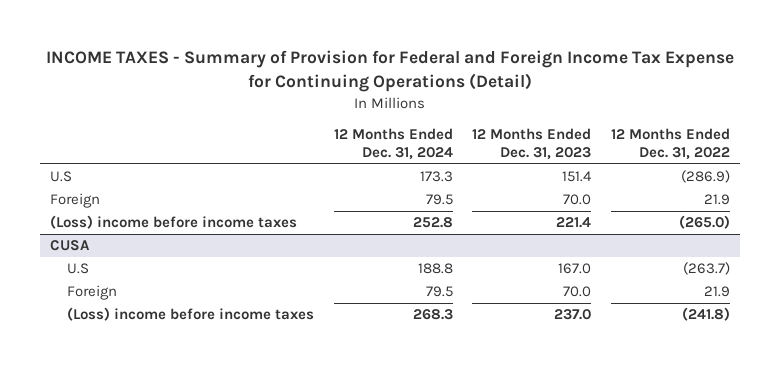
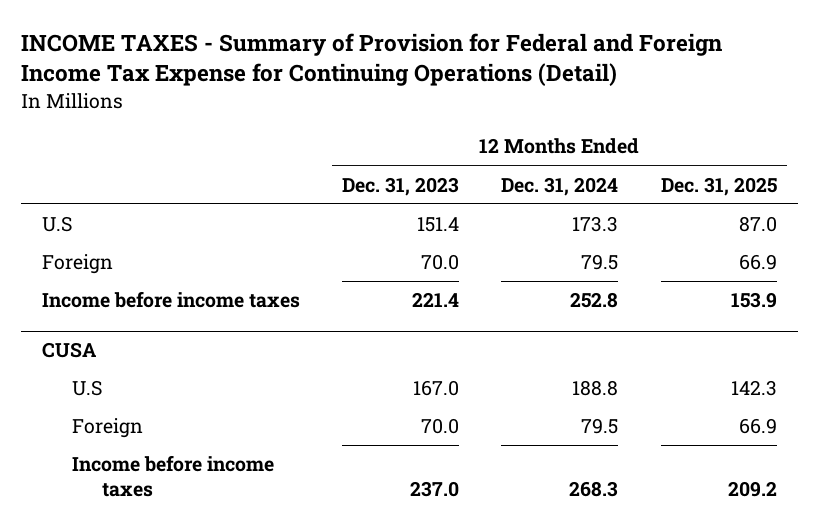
[611,127,731,161] 12 Months Ended Dec. 31, 2022 -> none
none -> [660,176,777,196] Dec. 31, 2025
[49,215,297,230] (Loss) income before income taxes -> [42,291,301,309] Income before income taxes
[67,307,315,322] (Loss) income before income taxes -> [72,455,275,497] Income before income taxes

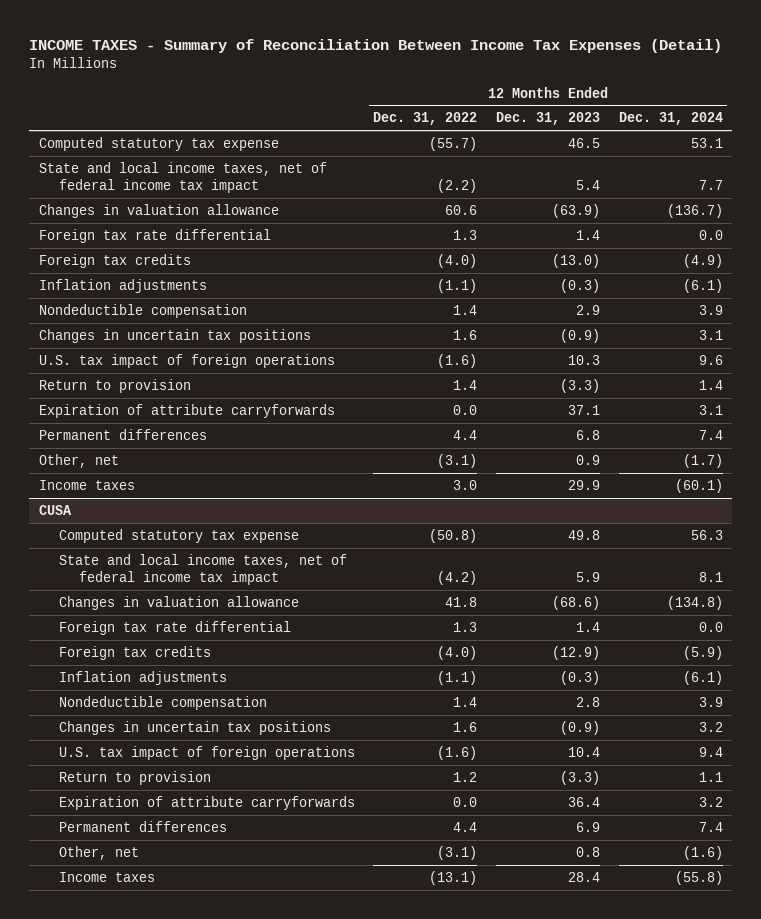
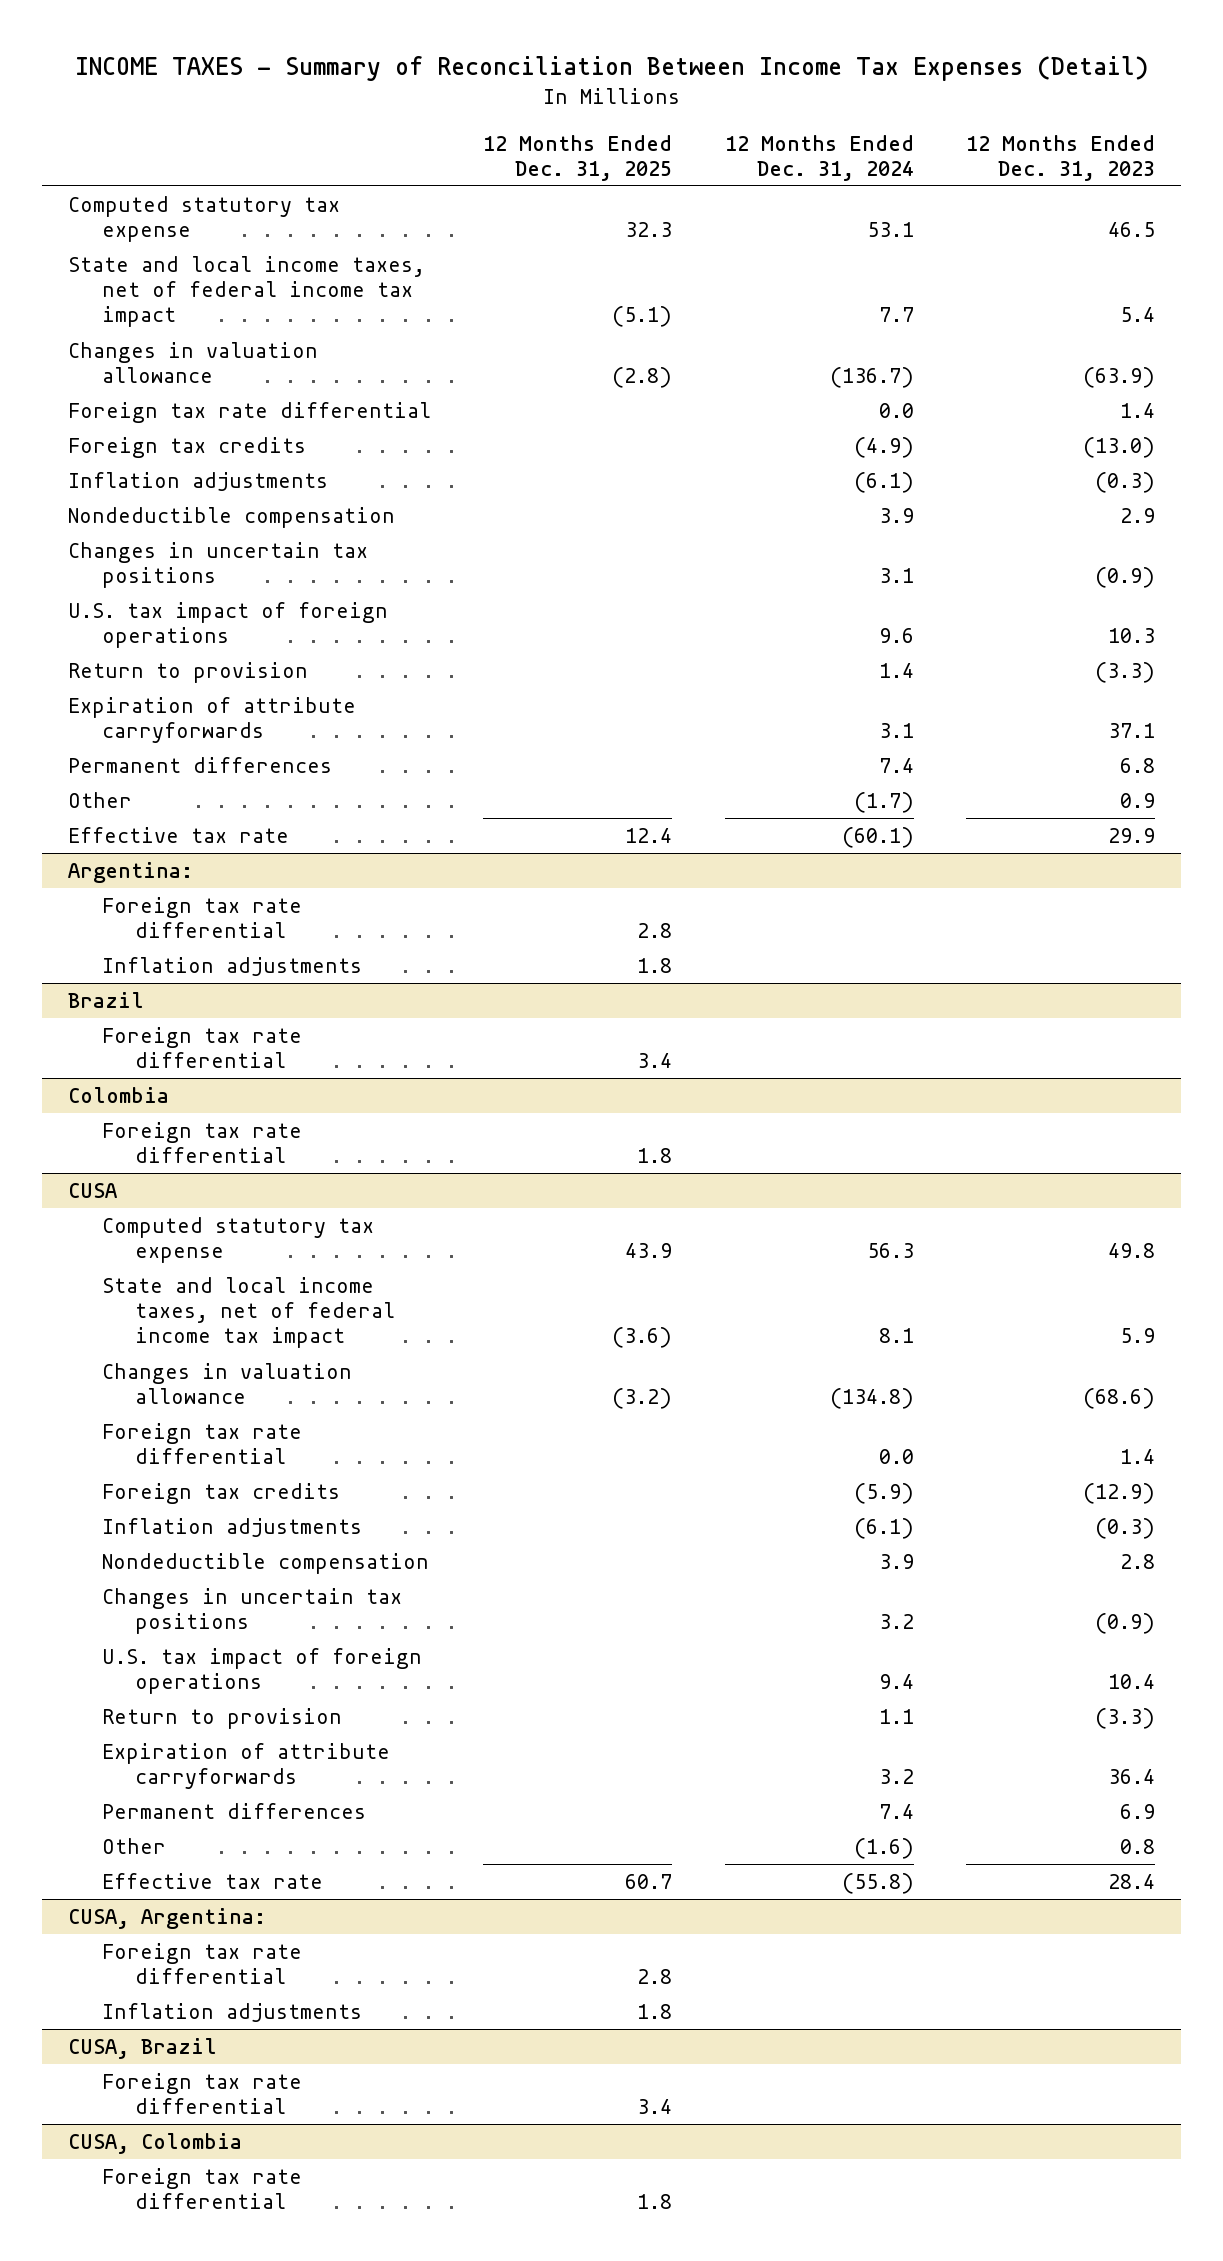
[373,112,478,126] Dec. 31, 2022 -> none
none -> [483,134,673,181] 12 Months Ended Dec. 31, 2025
[38,453,119,468] Other, net -> [68,791,133,808] Other
[38,479,135,490] Income taxes -> [68,826,290,843] Effective tax rate
none -> [68,861,194,883] Argentina:
none -> [101,896,302,939] Foreign tax rate differential
none -> [101,956,362,976] Inflation adjustments
none -> [68,991,145,1008] Brazil
none -> [101,1026,302,1069] Foreign tax rate differential
none -> [68,1086,170,1103] Colombia
none -> [101,1121,302,1164] Foreign tax rate differential
[58,845,139,860] Other, net -> [101,1837,166,1854] Other
[58,871,155,882] Income taxes -> [101,1872,323,1889] Effective tax rate
none -> [68,1907,267,1929] CUSA, Argentina:
none -> [101,1942,302,1985] Foreign tax rate differential
none -> [101,2002,362,2022] Inflation adjustments
none -> [68,2037,218,2059] CUSA, Brazil
none -> [101,2072,302,2115] Foreign tax rate differential
none -> [68,2132,243,2154] CUSA, Colombia
none -> [101,2167,302,2210] Foreign tax rate differential

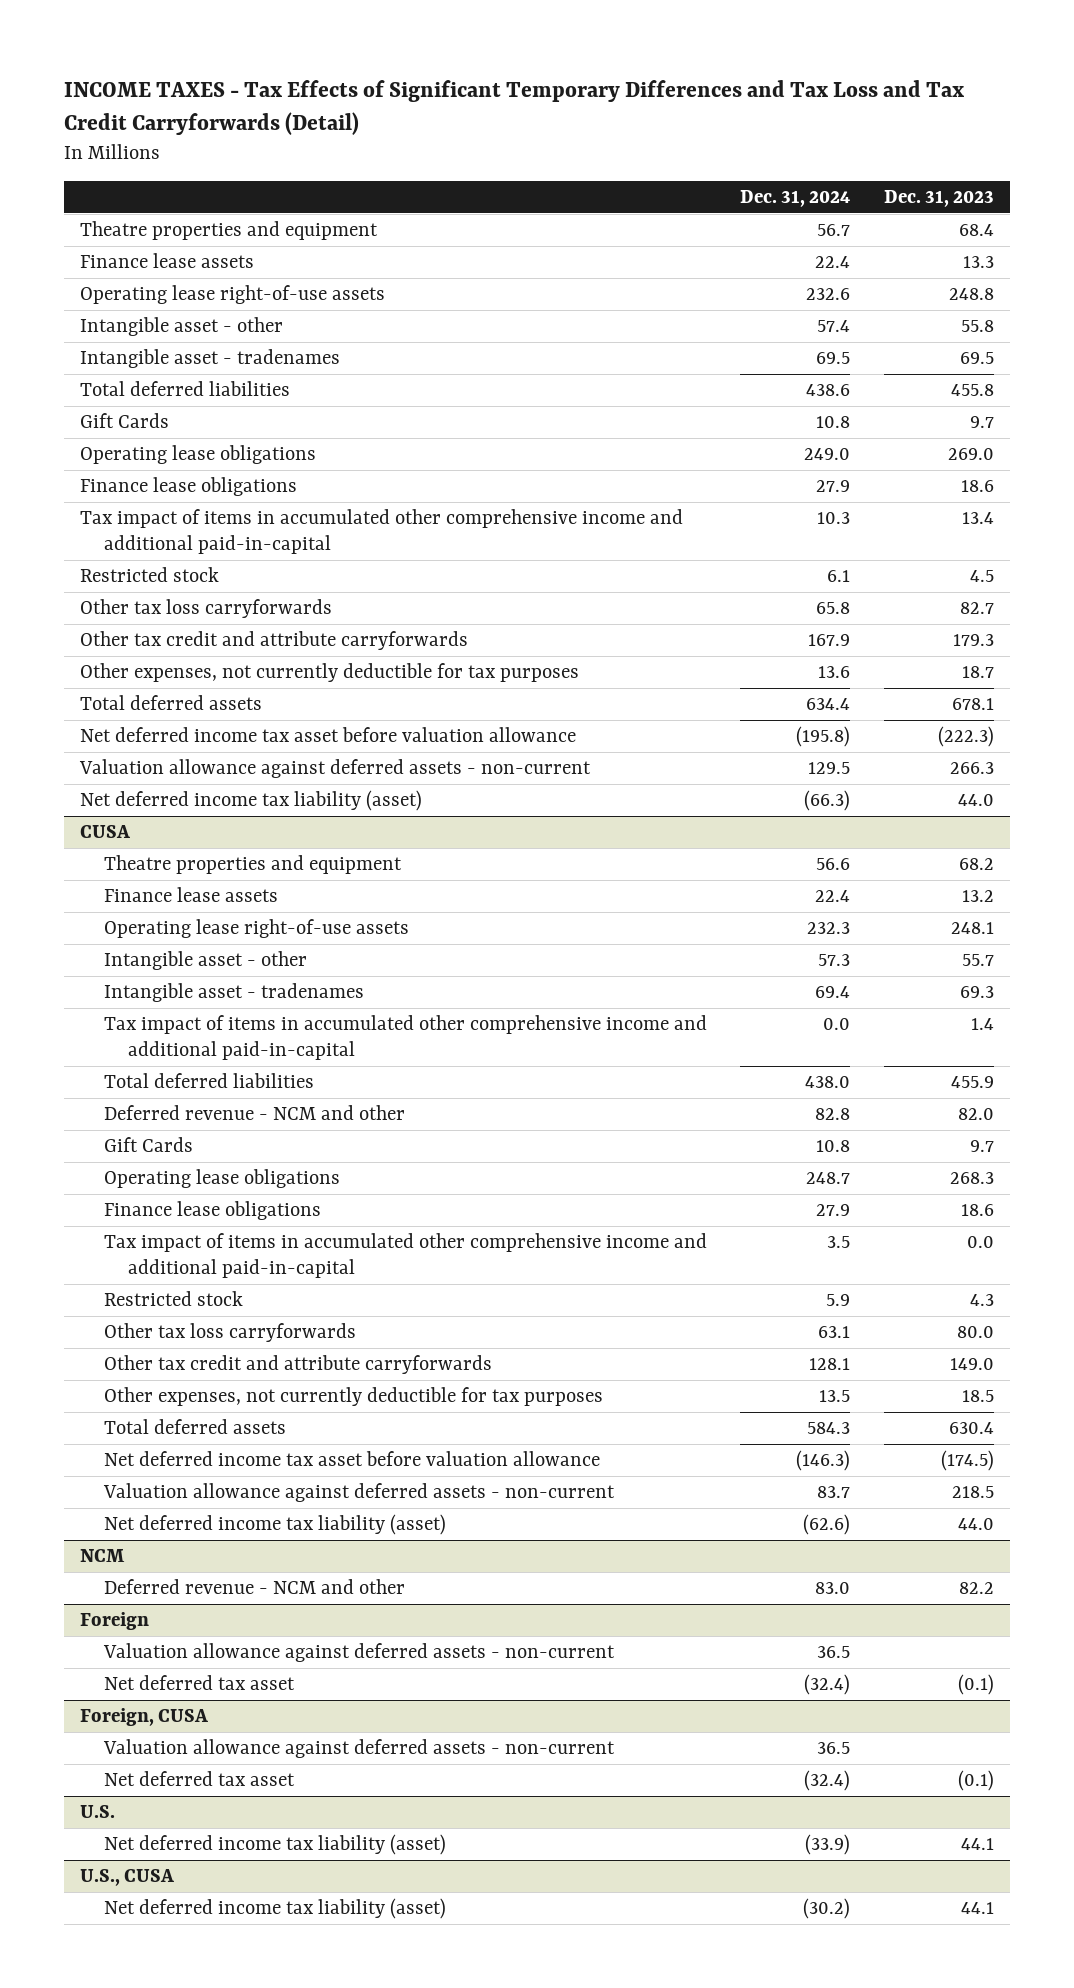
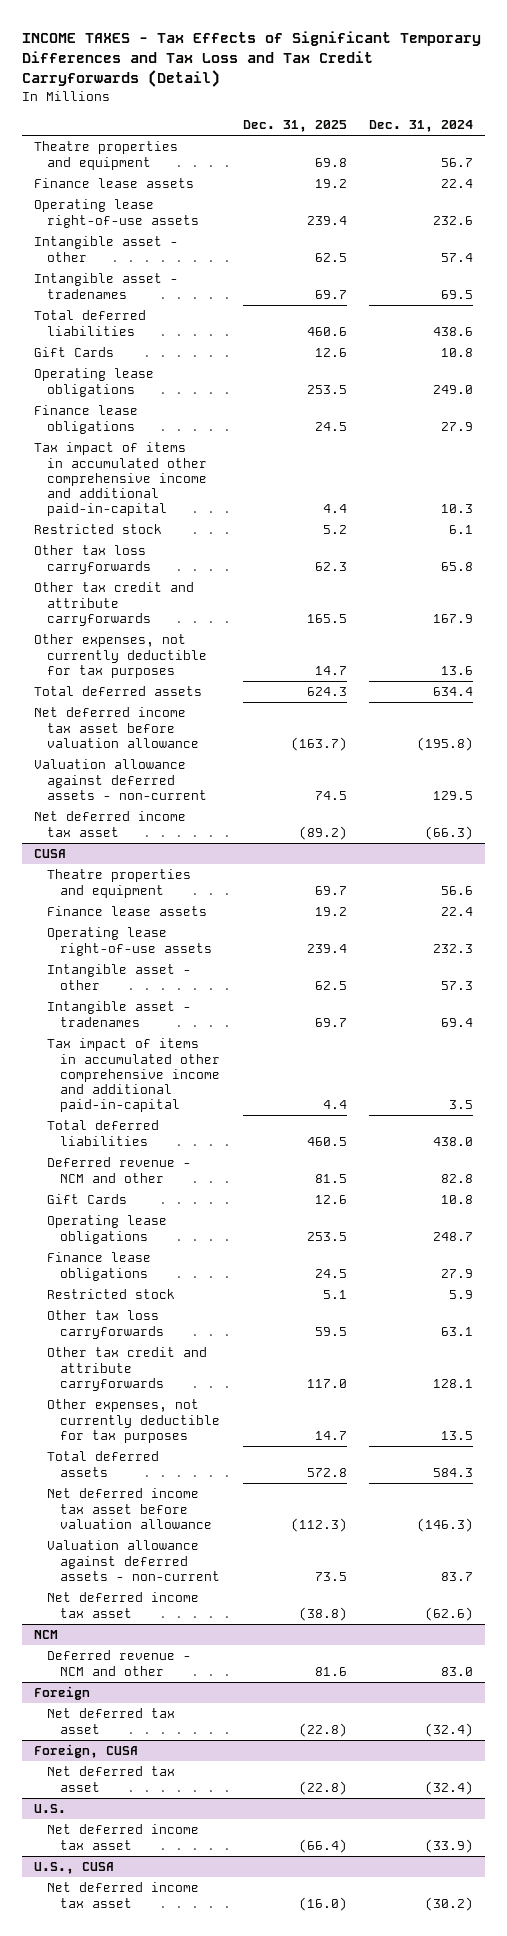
[883,189,994,207] Dec. 31, 2023 -> none
none -> [242,120,347,133] Dec. 31, 2025
[80,790,423,812] Net deferred income tax liability (asset) -> [33,811,186,837] Net deferred income tax asset
[104,1015,708,1061] Tax impact of items in accumulated other comprehensive income and additional paid-in-capital -> none
[104,1233,708,1279] Tax impact of items in accumulated other comprehensive income and additional paid-in-capital -> [46,1038,221,1113] Tax impact of items in accumulated other comprehensive income and additional paid-in-capital
[104,1514,447,1536] Net deferred income tax liability (asset) -> [46,1592,199,1618] Net deferred income tax asset
[103,1643,616,1663] Valuation allowance against deferred assets - non-current -> none
[103,1739,616,1759] Valuation allowance against deferred assets - non-current -> none
[104,1834,447,1856] Net deferred income tax liability (asset) -> [46,1824,199,1850] Net deferred income tax asset
[104,1898,447,1920] Net deferred income tax liability (asset) -> [46,1882,199,1908] Net deferred income tax asset

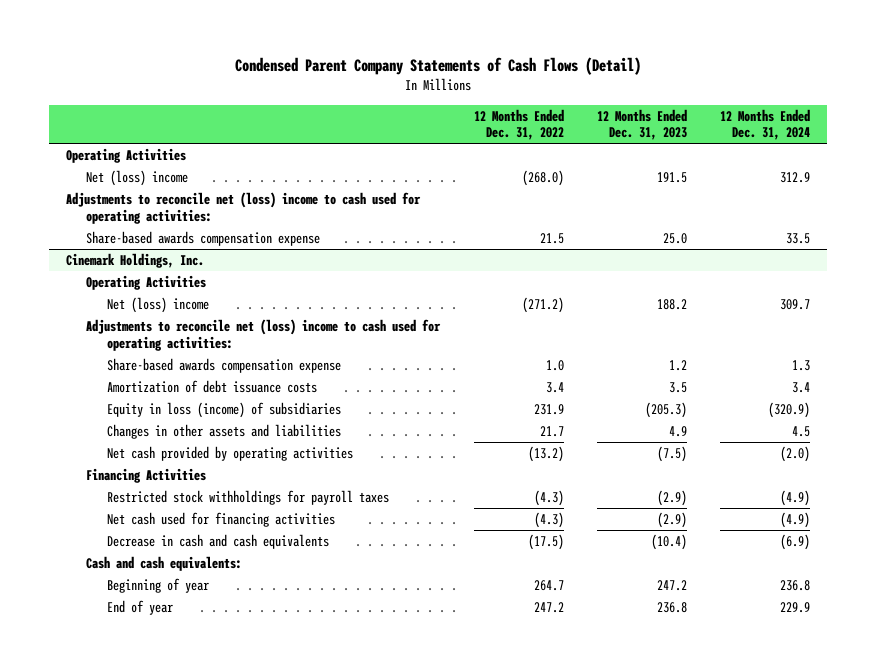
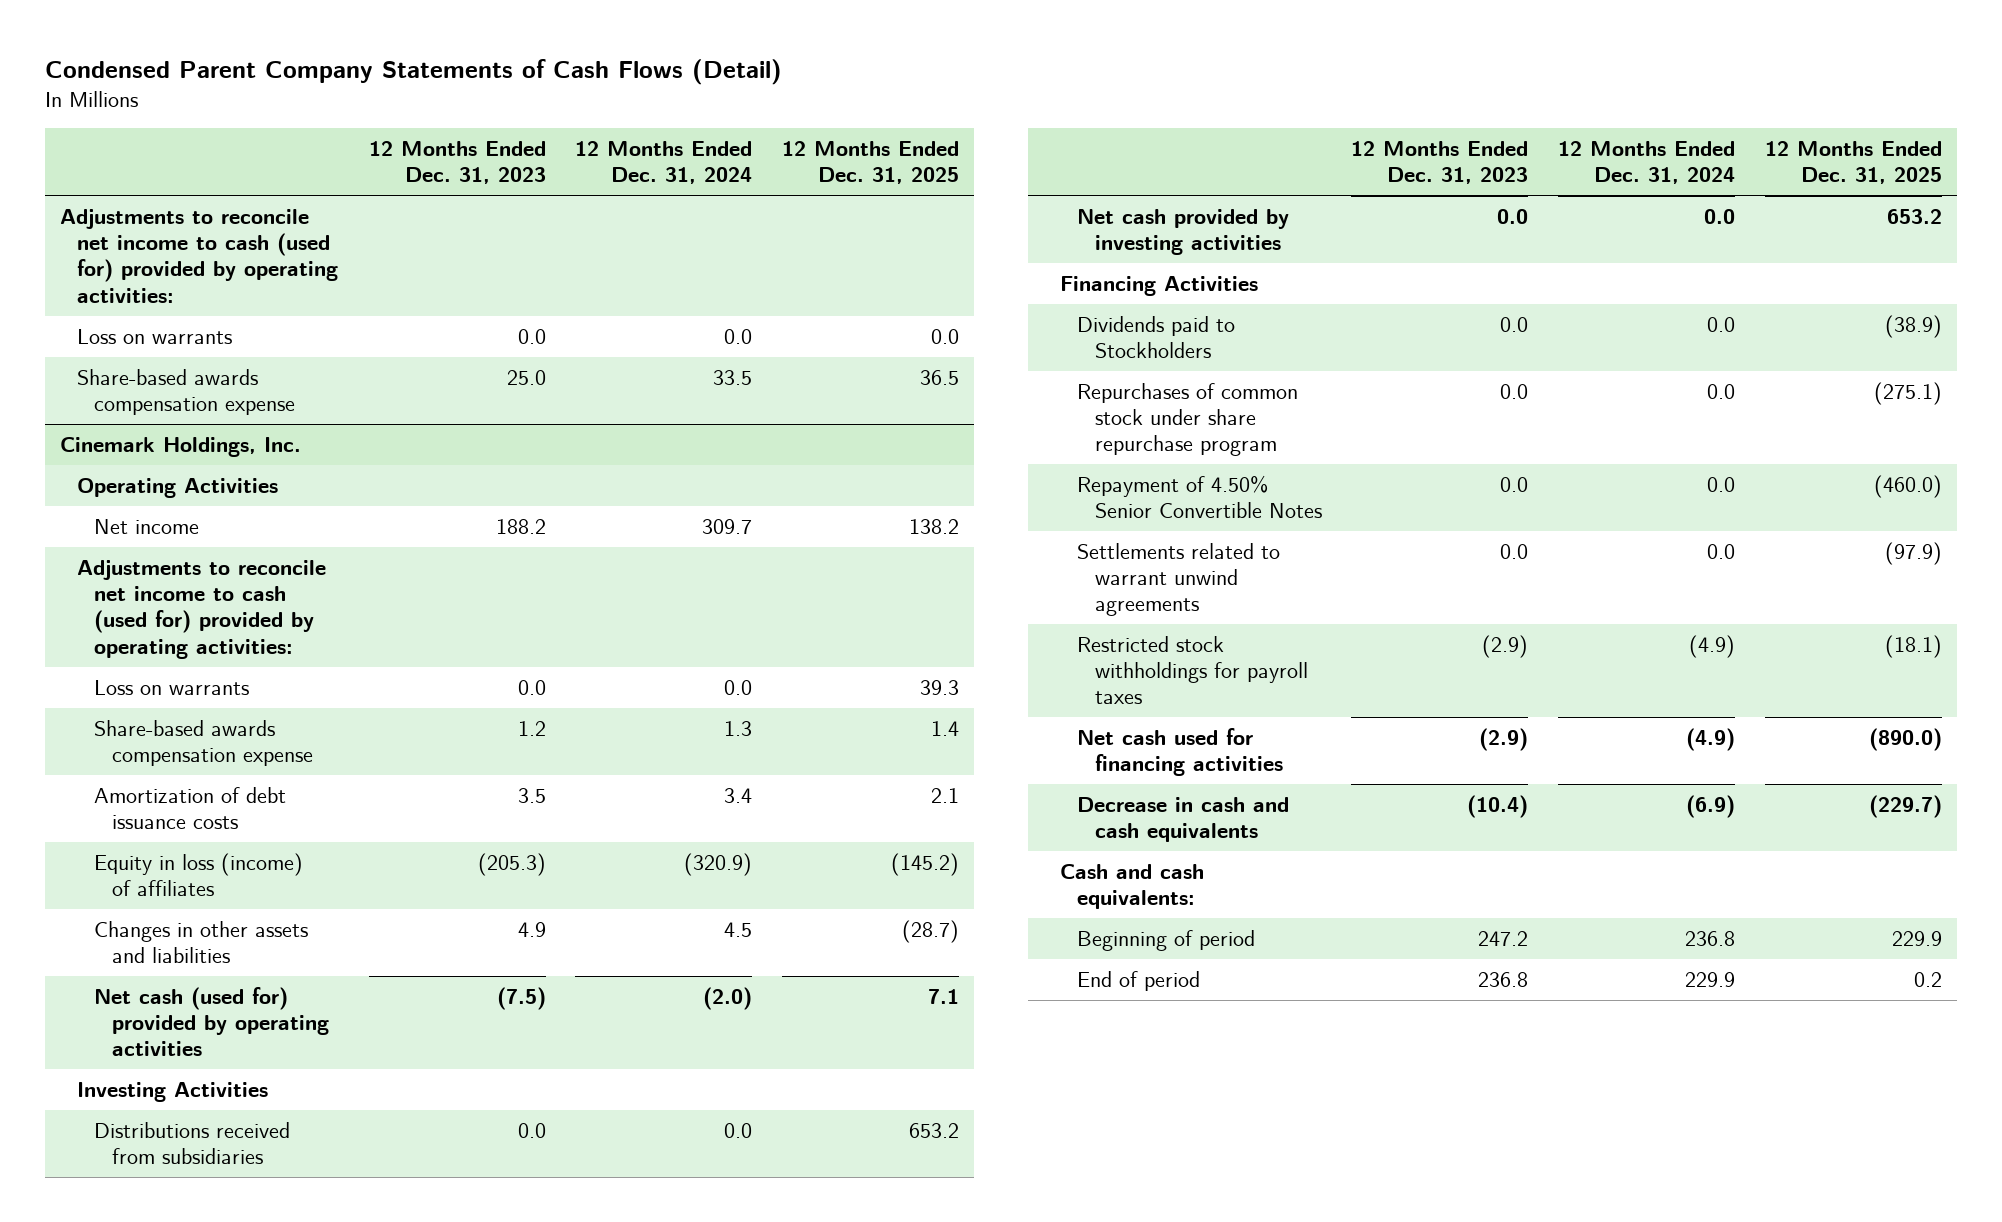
[473,108,564,141] 12 Months Ended Dec. 31, 2022 -> none
none -> [782,141,960,185] 12 Months Ended Dec. 31, 2025
[65,148,186,164] Operating Activities -> none
[86,170,189,187] Net (loss) income -> none
[65,192,421,224] Adjustments to reconcile net (loss) income to cash used for operating activities: -> [59,208,339,303] Adjustments to reconcile net income to cash (used for) provided by operating activities:
none -> [77,328,233,344] Loss on warrants
[106,297,209,314] Net (loss) income -> [94,518,200,534] Net income
[86,319,442,351] Adjustments to reconcile net (loss) income to cash used for operating activities: -> [77,559,327,659] Adjustments to reconcile net income to cash (used for) provided by operating activities:
none -> [94,679,250,695] Loss on warrants
[106,402,341,419] Equity in loss (income) of subsidiaries -> [94,852,304,897] Equity in loss (income) of affiliates
[106,446,353,462] Net cash provided by operating activities -> [94,986,329,1057] Net cash (used for) provided by operating activities
none -> [77,1081,269,1102] Investing Activities
none -> [94,1121,291,1165] Distributions received from subsidiaries
none -> [1077,208,1290,256] Net cash provided by investing activities
none -> [1077,315,1236,359] Dividends paid to Stockholders
none -> [1077,382,1299,457] Repurchases of common stock under share repurchase program
none -> [1077,474,1322,519] Repayment of 4.50% Senior Convertible Notes
none -> [1077,542,1281,617] Settlements related to warrant unwind agreements
[106,578,209,594] Beginning of year -> [1077,929,1256,951] Beginning of period
[106,600,173,616] End of year -> [1077,970,1201,991] End of period

